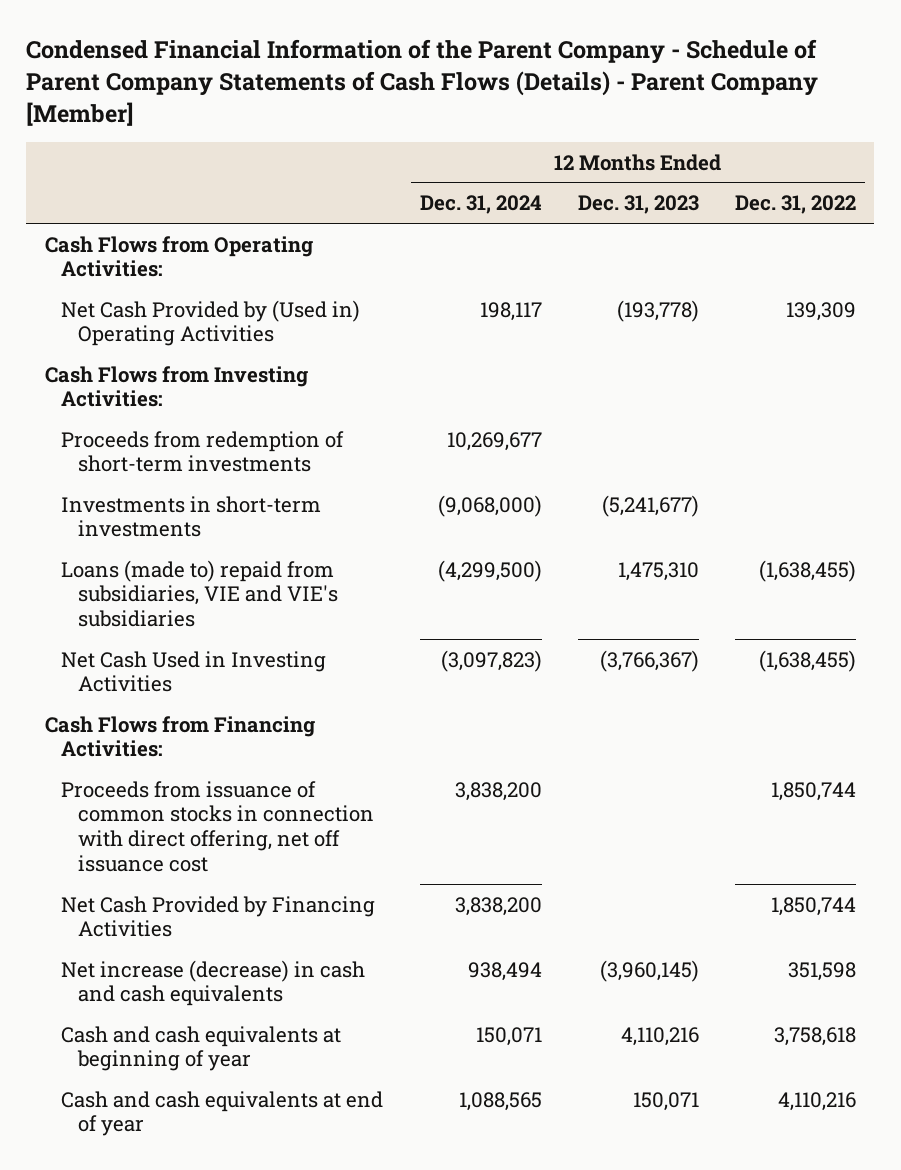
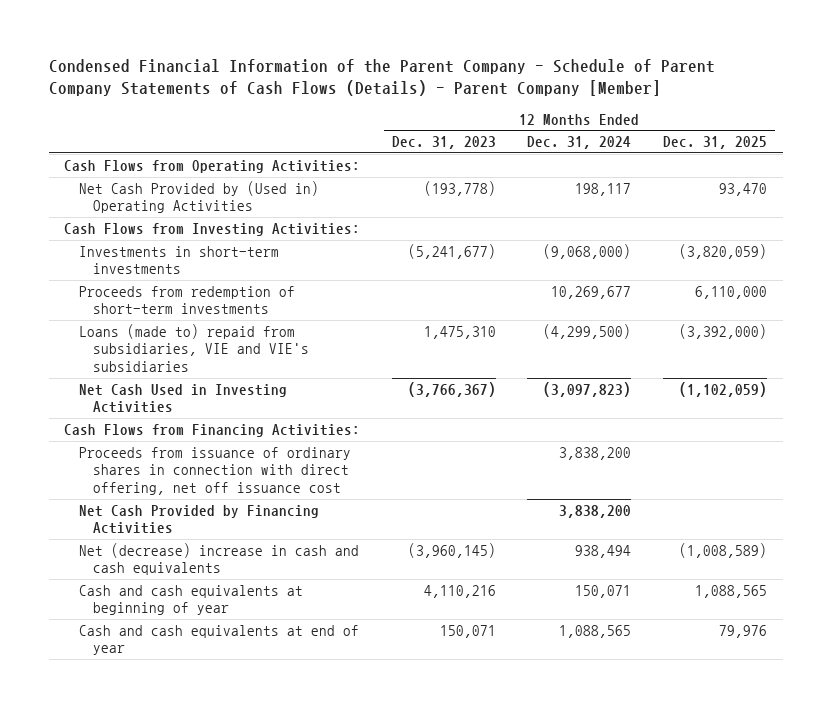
[735,195,857,215] Dec. 31, 2022 -> none
none -> [662,136,767,150] Dec. 31, 2025
[61,430,345,473] Proceeds from redemption of short-term investments -> [78,285,295,315] Proceeds from redemption of short-term investments
[61,780,375,873] Proceeds from issuance of common stocks in connection with direct offering, net off issuance cost -> [78,446,351,495] Proceeds from issuance of ordinary shares in connection with direct offering, net off issuance cost
[61,959,366,1007] Net increase (decrease) in cash and cash equivalents -> [78,542,359,576] Net (decrease) increase in cash and cash equivalents

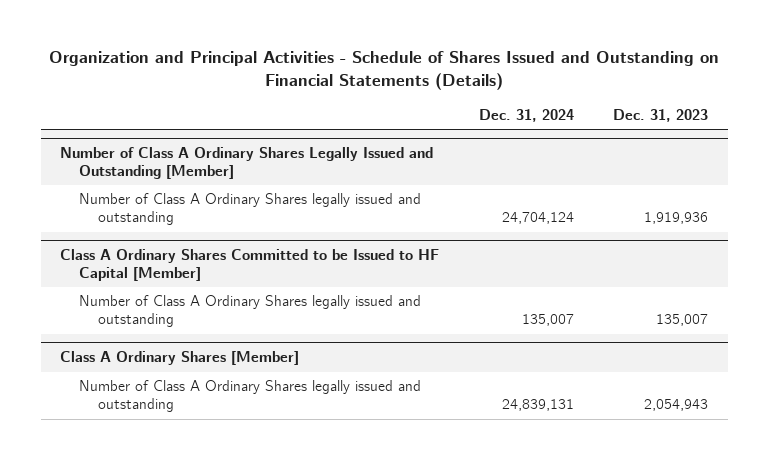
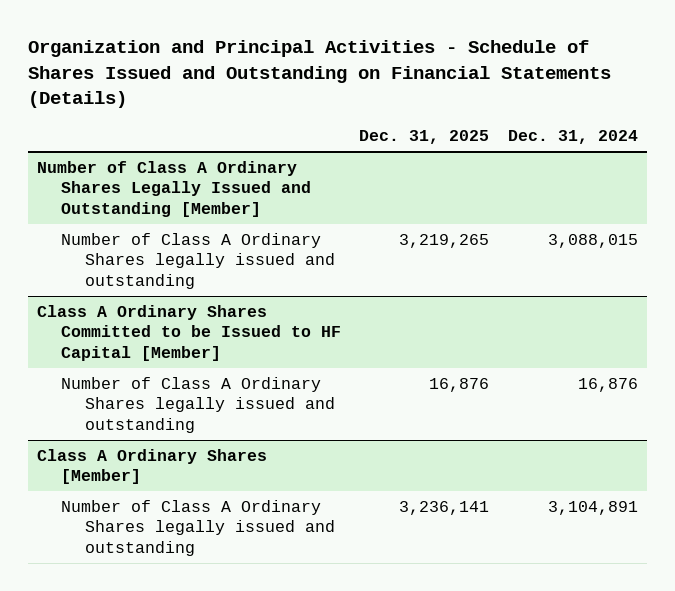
[612,109,708,123] Dec. 31, 2023 -> none
none -> [359,130,490,145] Dec. 31, 2025
[501,212,574,225] 24,704,124 -> [547,233,638,248] 3,088,015
[521,314,574,327] 135,007 -> [577,377,638,392] 16,876
[501,399,574,412] 24,839,131 -> [547,500,638,515] 3,104,891

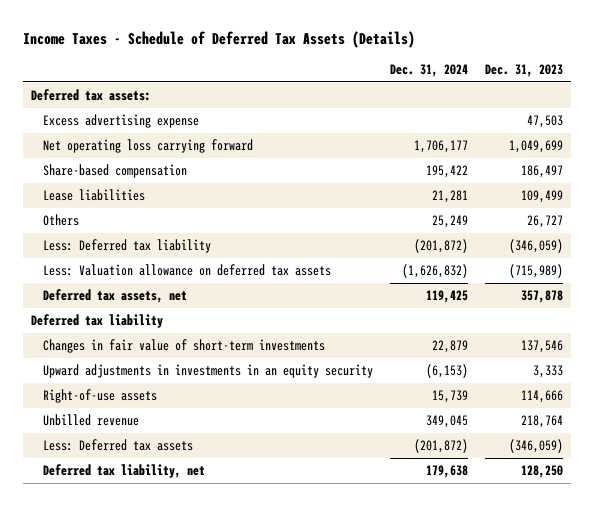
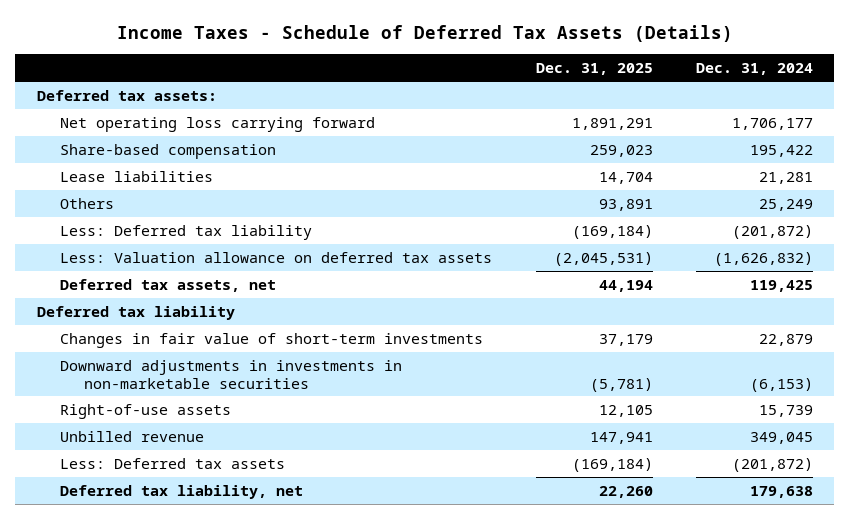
[484,64,563,78] Dec. 31, 2023 -> none
none -> [535,63,653,76] Dec. 31, 2025
[43,114,200,129] Excess advertising expense -> none
[43,364,374,379] Upward adjustments in investments in an equity security -> [60,359,403,389] Downward adjustments in investments in non-marketable securities

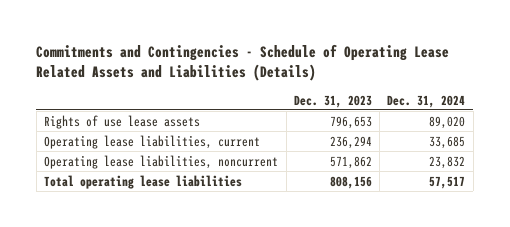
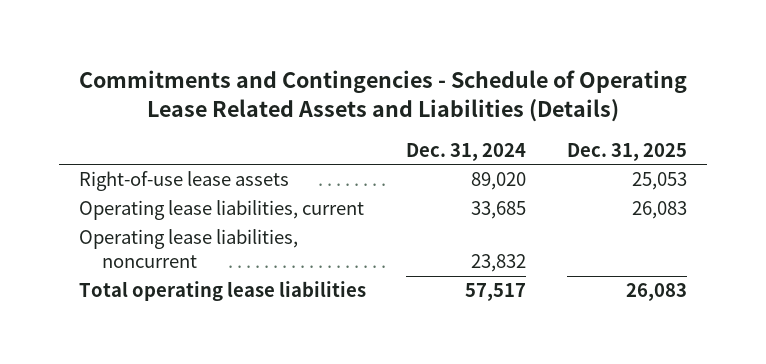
[293,94,372,108] Dec. 31, 2023 -> none
none -> [566,142,687,161] Dec. 31, 2025
[44,114,201,129] Rights of use lease assets -> [78,171,289,192] Right-of-use lease assets

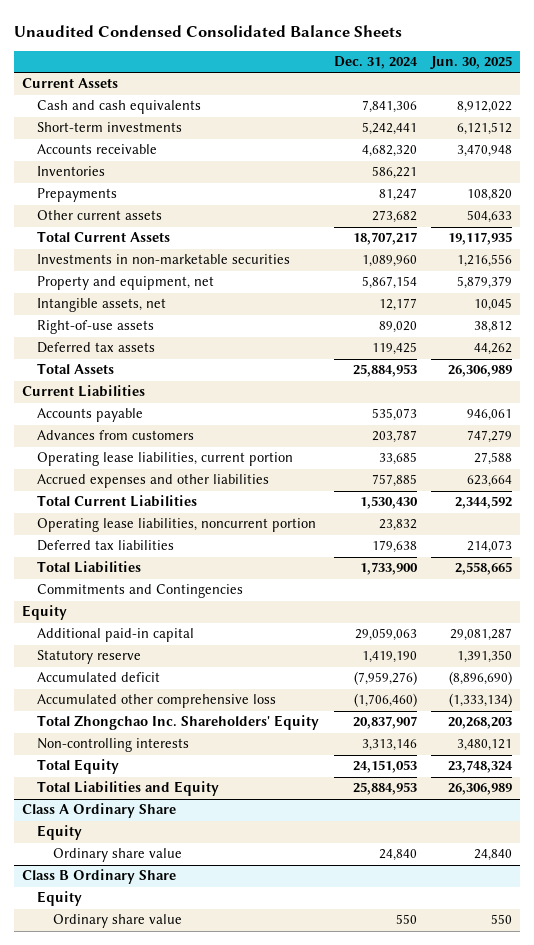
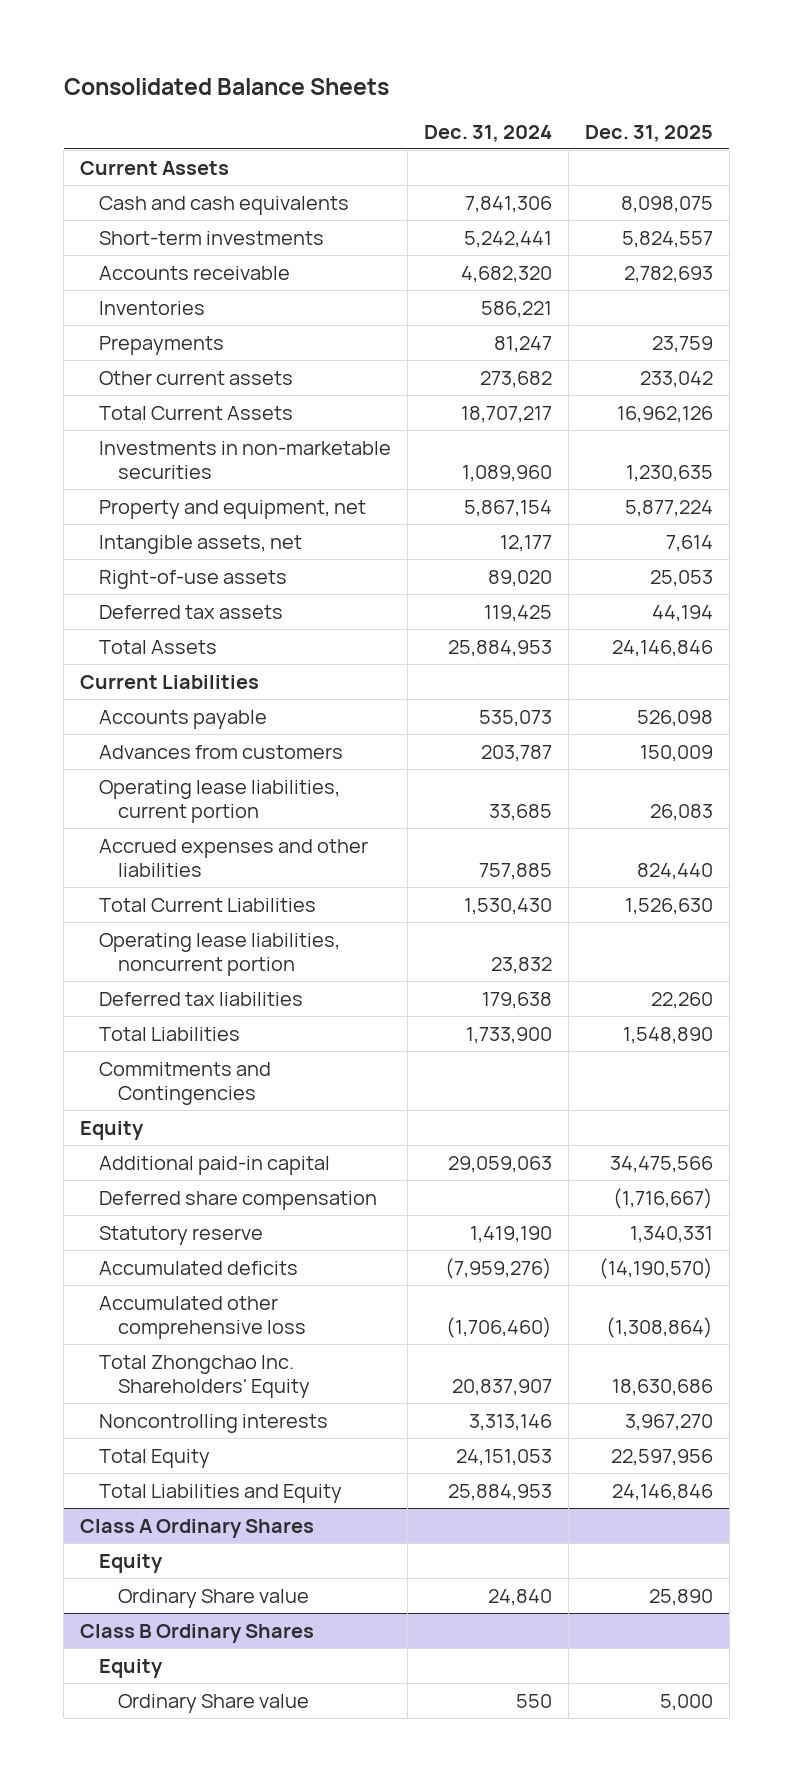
[14,24,403,37] Unaudited Condensed Consolidated Balance Sheets -> [63,77,389,95] Consolidated Balance Sheets
[430,56,513,70] Jun. 30, 2025 -> none
none -> [584,124,713,142] Dec. 31, 2025
none -> [99,1190,378,1210] Deferred share compensation
[37,672,161,683] Accumulated deficit -> [99,1260,299,1275] Accumulated deficits
[37,738,190,753] Non-controlling interests -> [99,1413,329,1433] Noncontrolling interests
[21,803,176,819] Class A Ordinary Share -> [80,1518,315,1538] Class A Ordinary Shares
[52,848,182,863] Ordinary share value -> [117,1588,309,1608] Ordinary Share value
[21,869,176,885] Class B Ordinary Share -> [80,1623,315,1643] Class B Ordinary Shares
[52,914,182,929] Ordinary share value -> [117,1693,309,1713] Ordinary Share value

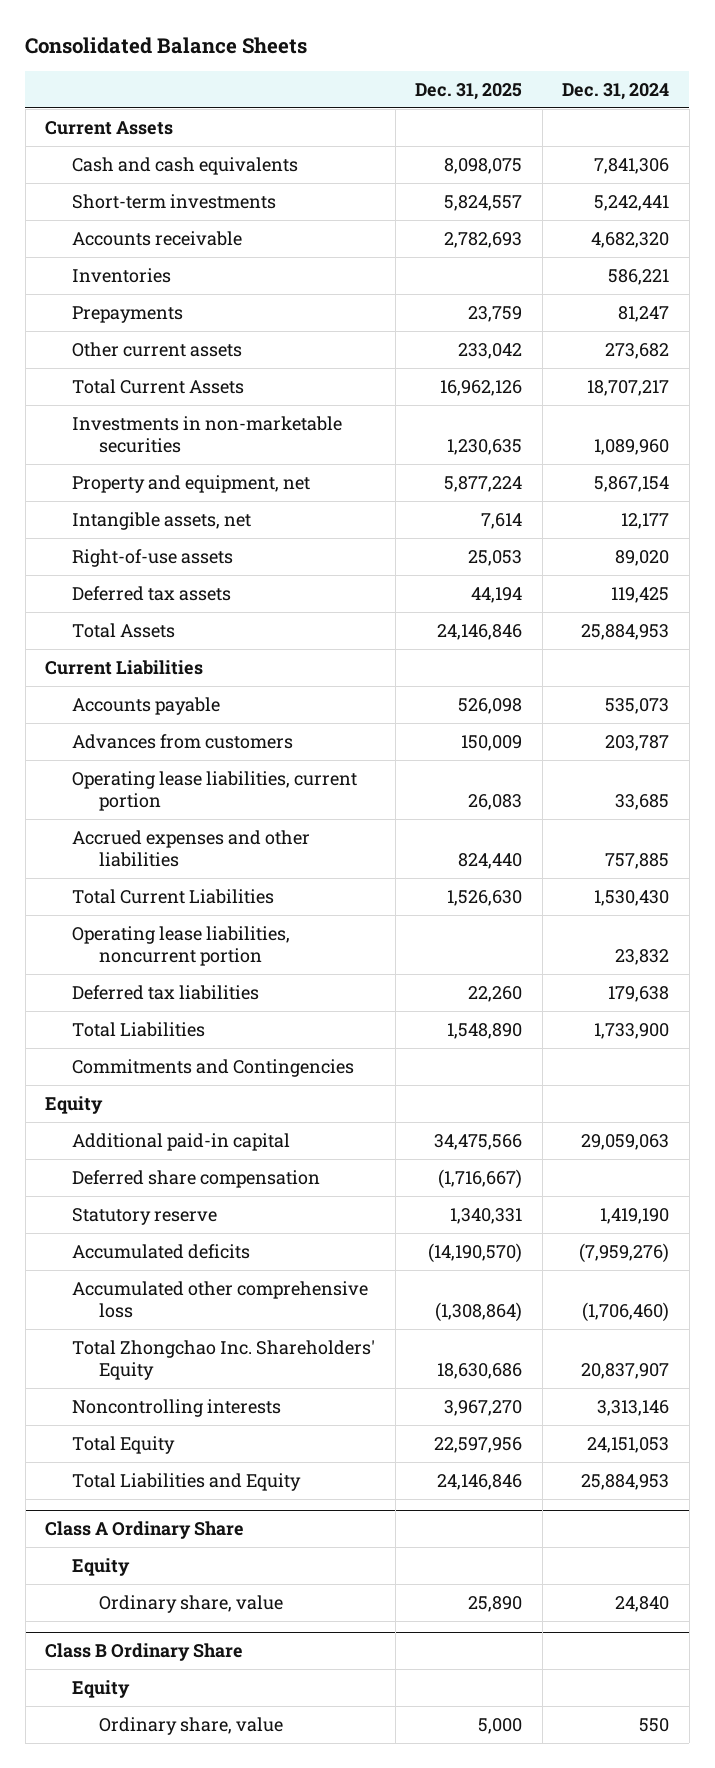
[80,1518,315,1538] Class A Ordinary Shares -> [45,1521,245,1540] Class A Ordinary Share
[117,1588,309,1608] Ordinary Share value -> [98,1594,283,1613] Ordinary share, value
[80,1623,315,1643] Class B Ordinary Shares -> [45,1643,244,1662] Class B Ordinary Share
[117,1693,309,1713] Ordinary Share value -> [98,1716,283,1735] Ordinary share, value

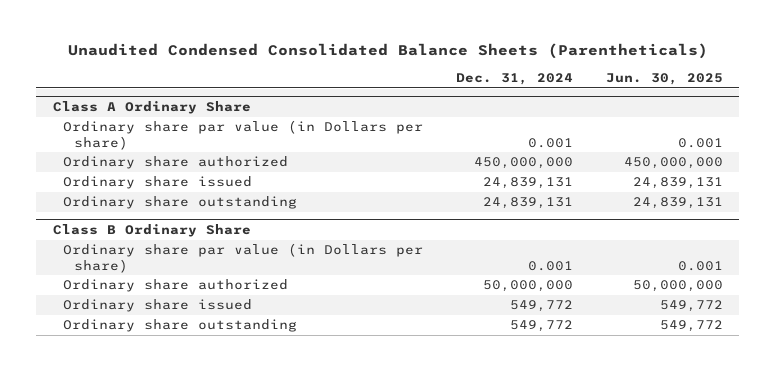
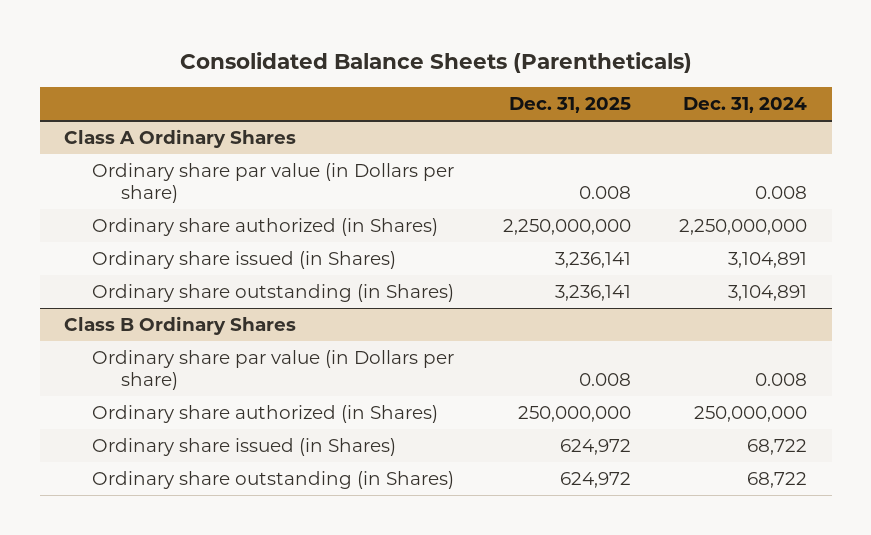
[67,43,708,60] Unaudited Condensed Consolidated Balance Sheets (Parentheticals) -> [179,51,692,73] Consolidated Balance Sheets (Parentheticals)
[606,72,724,85] Jun. 30, 2025 -> none
none -> [508,97,631,114] Dec. 31, 2025
[52,100,251,114] Class A Ordinary Share -> [63,128,296,148] Class A Ordinary Shares
[528,137,574,148] 0.001 -> [755,186,808,200] 0.008
[63,156,289,170] Ordinary share authorized -> [92,217,439,236] Ordinary share authorized (in Shares)
[474,157,574,170] 450,000,000 -> [679,218,808,235] 2,250,000,000
[63,176,253,190] Ordinary share issued -> [92,250,397,269] Ordinary share issued (in Shares)
[483,177,574,190] 24,839,131 -> [728,251,808,268] 3,104,891
[63,196,298,210] Ordinary share outstanding -> [92,283,455,302] Ordinary share outstanding (in Shares)
[483,197,574,210] 24,839,131 -> [728,284,808,301] 3,104,891
[52,223,251,237] Class B Ordinary Share -> [63,315,296,335] Class B Ordinary Shares
[528,260,574,271] 0.001 -> [755,373,808,387] 0.008
[63,279,289,293] Ordinary share authorized -> [92,404,439,423] Ordinary share authorized (in Shares)
[483,280,574,293] 50,000,000 -> [694,405,808,422] 250,000,000
[63,299,253,313] Ordinary share issued -> [92,437,397,456] Ordinary share issued (in Shares)
[510,300,574,313] 549,772 -> [747,438,808,455] 68,722
[63,319,298,333] Ordinary share outstanding -> [92,470,455,489] Ordinary share outstanding (in Shares)
[510,320,574,333] 549,772 -> [747,471,808,488] 68,722

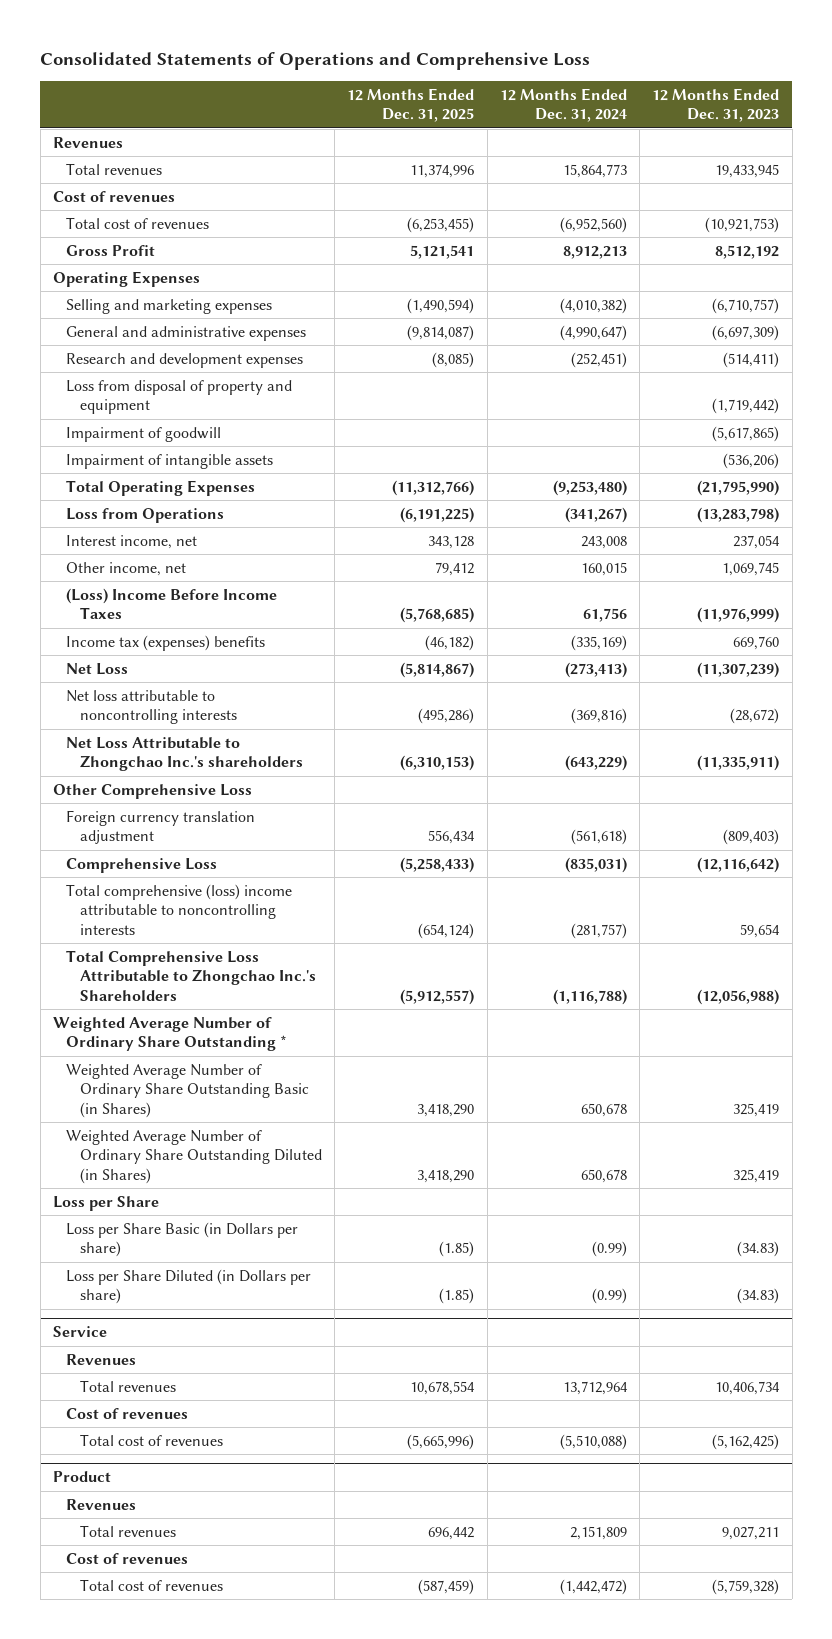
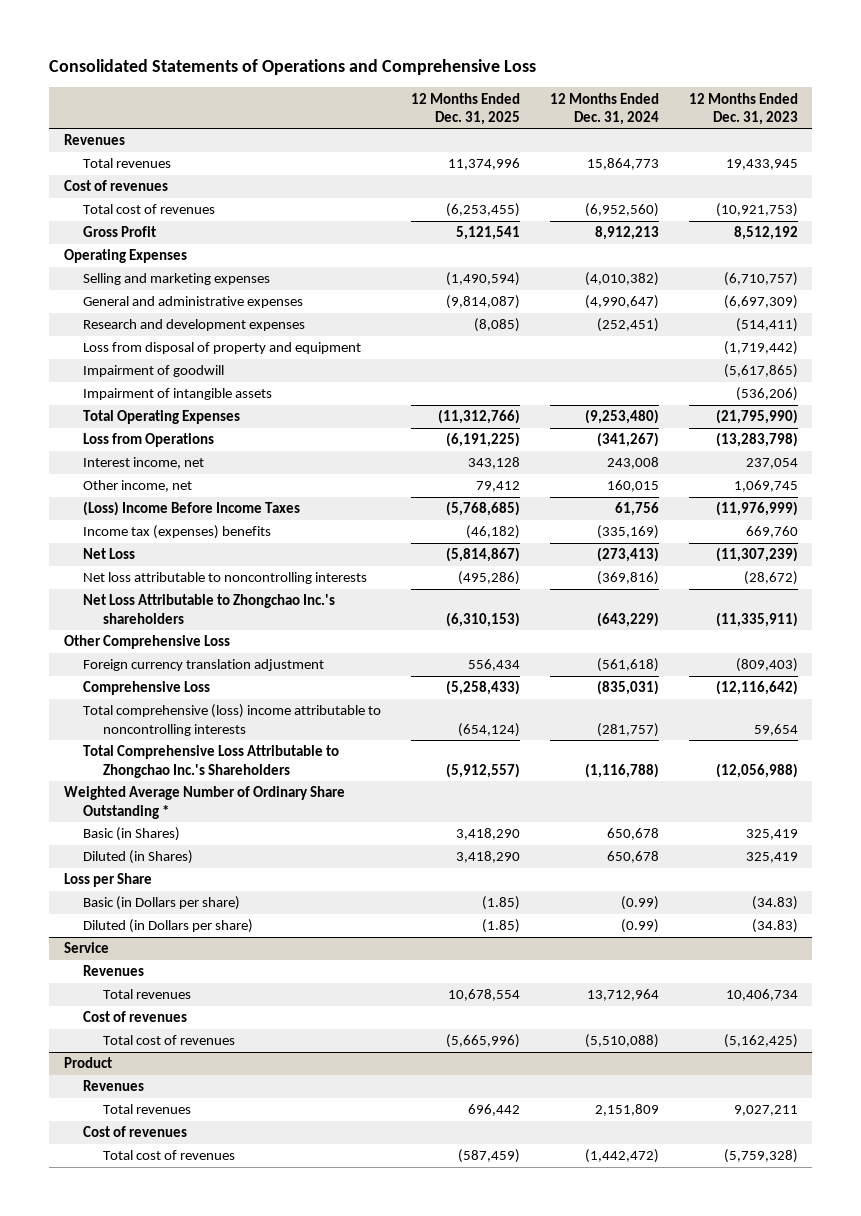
[66,1063,309,1119] Weighted Average Number of Ordinary Share Outstanding Basic (in Shares) -> [83,827,181,842] Basic (in Shares)
[66,1129,322,1185] Weighted Average Number of Ordinary Share Outstanding Diluted (in Shares) -> [83,850,194,865] Diluted (in Shares)
[66,1221,299,1258] Loss per Share Basic (in Dollars per share) -> [83,896,241,911] Basic (in Dollars per share)
[66,1268,312,1305] Loss per Share Diluted (in Dollars per share) -> [83,919,254,934] Diluted (in Dollars per share)

